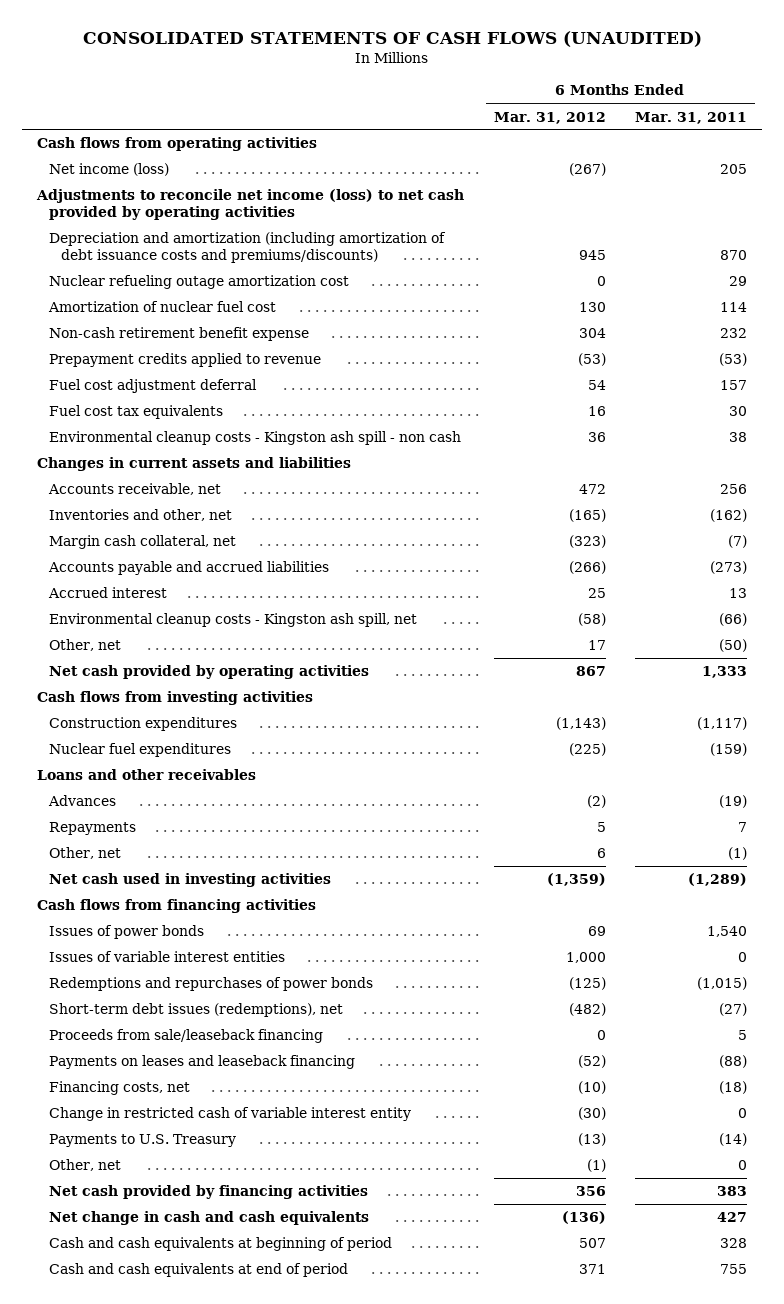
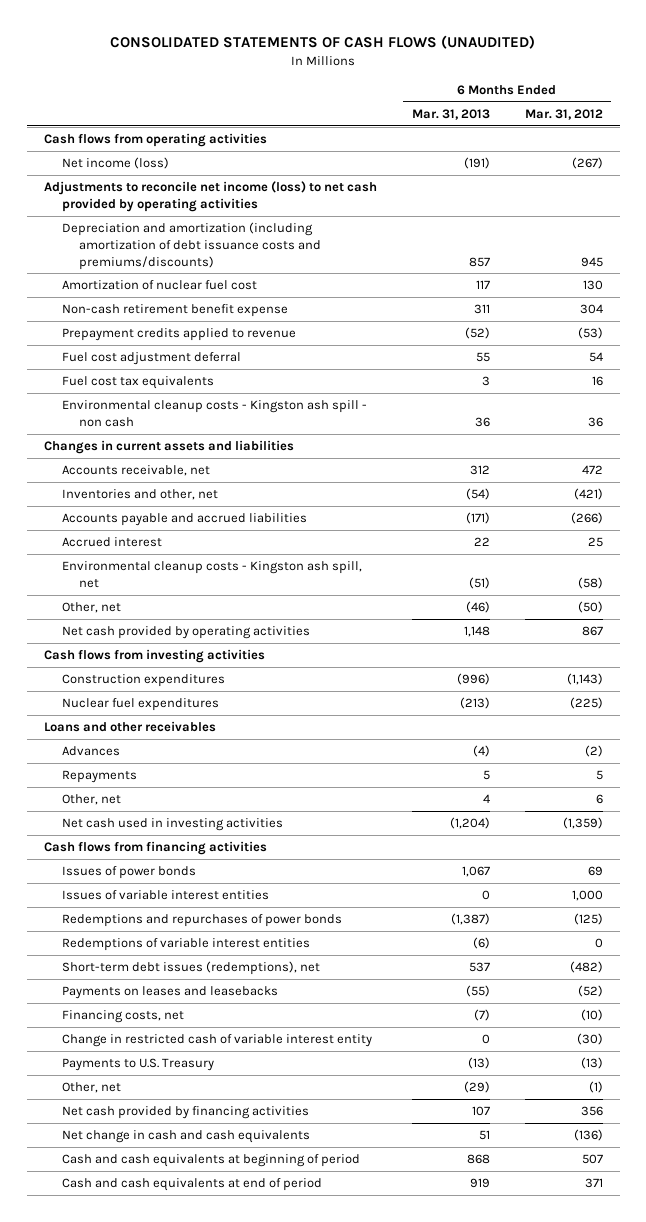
[635,111,748,124] Mar. 31, 2011 -> none
none -> [411,109,490,121] Mar. 31, 2013
[48,275,349,290] Nuclear refueling outage amortization cost -> none
[48,535,236,550] Margin cash collateral, net -> none
[568,509,606,523] (165) -> [573,488,603,501] (421)
[587,640,606,651] 17 -> [577,601,603,614] (50)
none -> [61,938,310,952] Redemptions of variable interest entities
[48,1029,323,1044] Proceeds from sale/leaseback financing -> none
[48,1055,355,1070] Payments on leases and leaseback financing -> [61,986,278,1000] Payments on leases and leasebacks

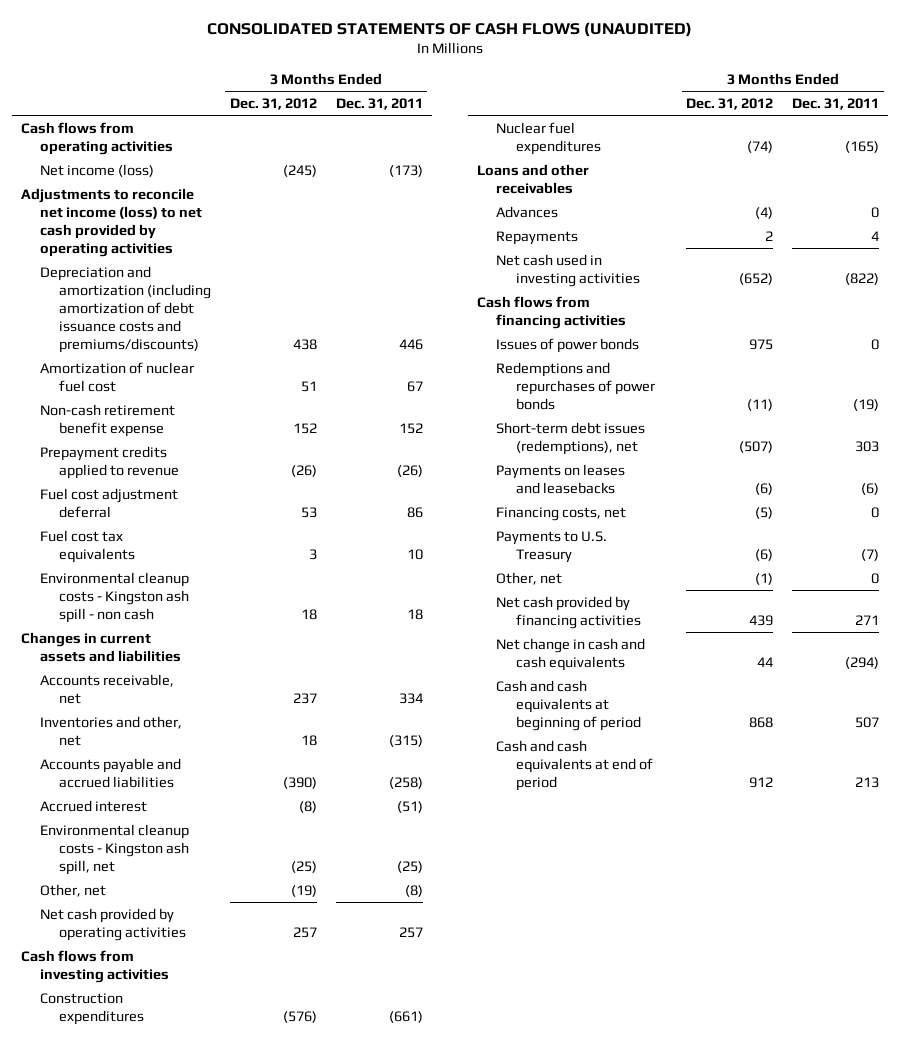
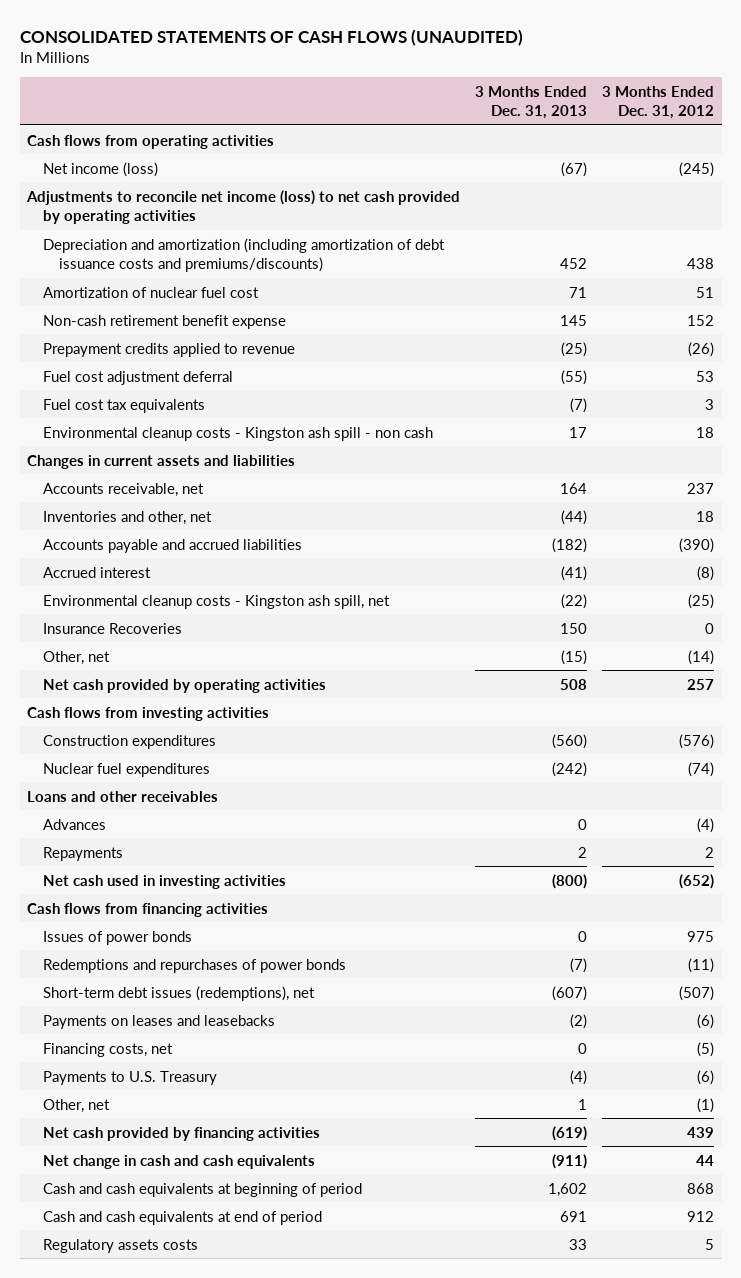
[335,98,423,111] Dec. 31, 2011 -> none
none -> [475,85,588,119] 3 Months Ended Dec. 31, 2013
none -> [43,622,183,634] Insurance Recoveries
[291,884,318,897] (19) -> [688,649,715,665] (14)
none -> [43,1238,199,1253] Regulatory assets costs

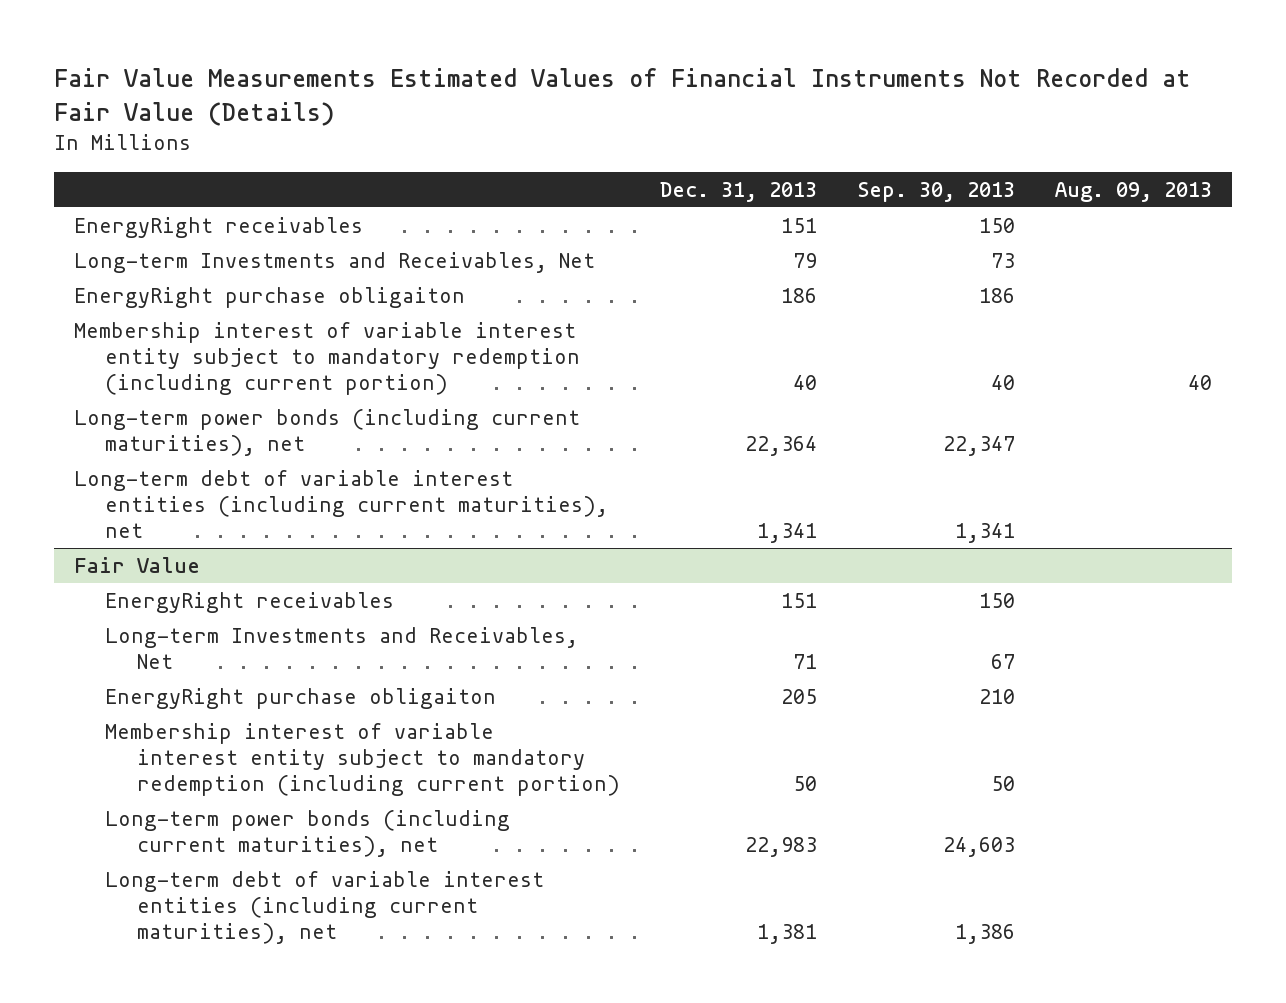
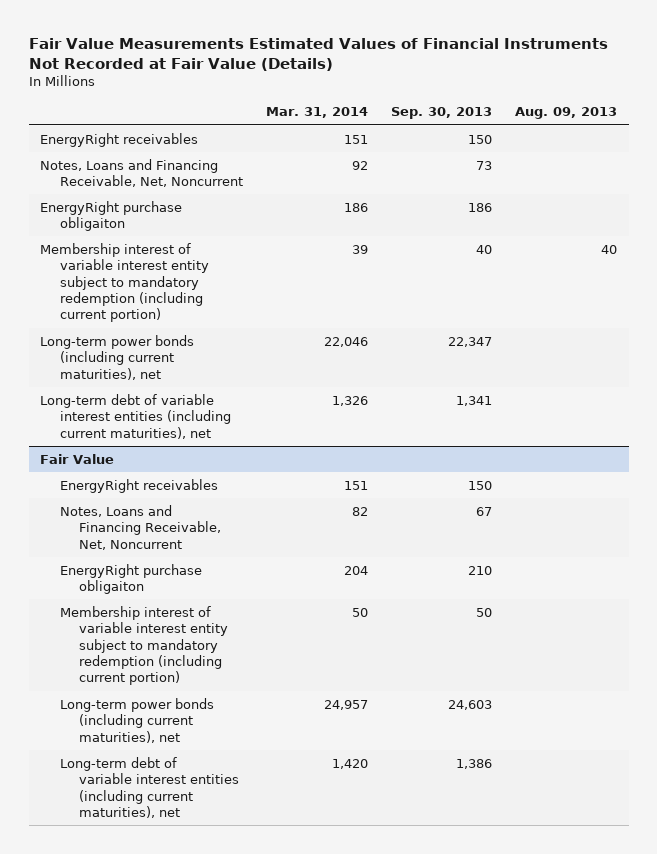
[659,181,817,202] Dec. 31, 2013 -> none
none -> [265,107,368,119] Mar. 31, 2014
[74,251,596,273] Long-term Investments and Receivables, Net -> none
none -> [40,158,243,188] Notes, Loans and Financing Receivable, Net, Noncurrent
[105,626,579,669] Long-term Investments and Receivables, Net -> none
none -> [59,504,222,550] Notes, Loans and Financing Receivable, Net, Noncurrent

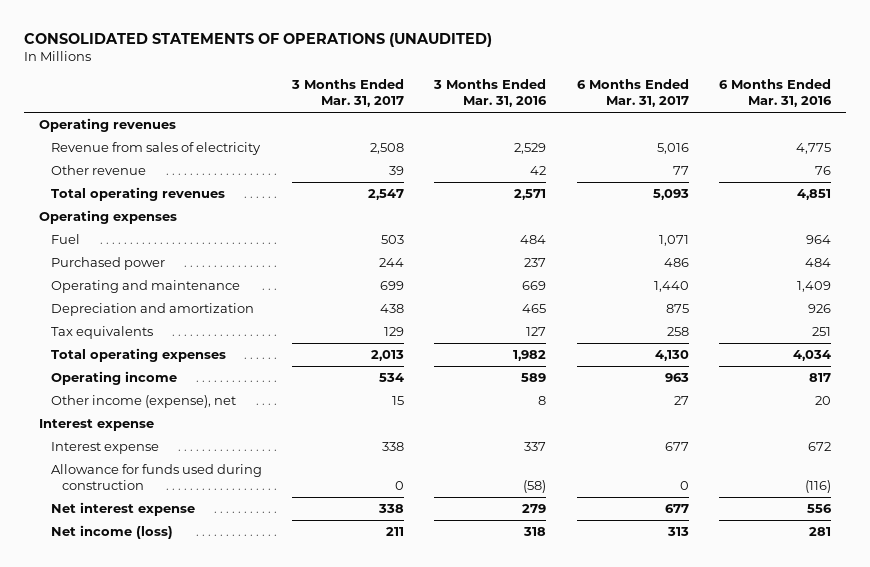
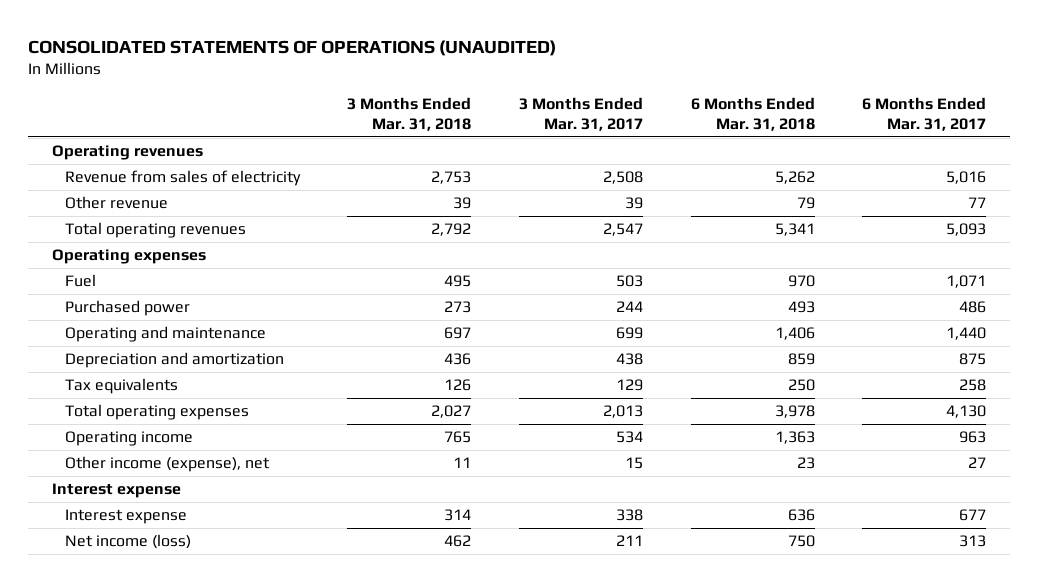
[433,79,548,108] 3 Months Ended Mar. 31, 2016 -> none
[719,79,833,108] 6 Months Ended Mar. 31, 2016 -> none
none -> [347,96,472,132] 3 Months Ended Mar. 31, 2018
none -> [690,96,815,132] 6 Months Ended Mar. 31, 2018
[50,463,262,490] Allowance for funds used during construction -> none
[50,501,195,516] Net interest expense -> none

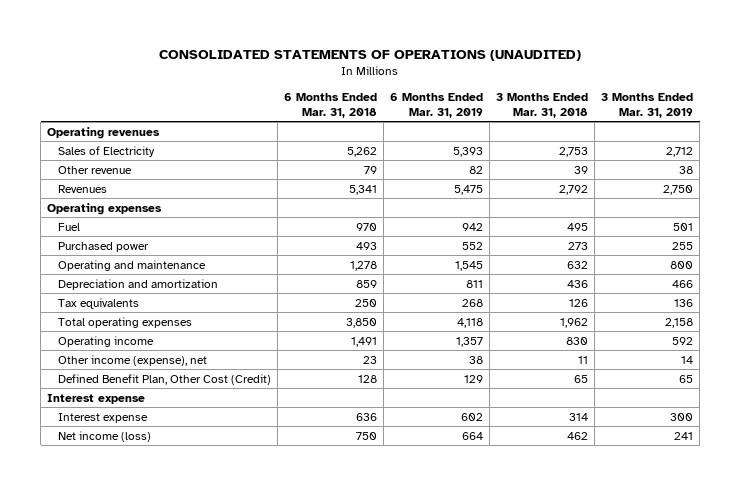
[519,96,644,132] 3 Months Ended Mar. 31, 2017 -> none
[862,96,987,132] 6 Months Ended Mar. 31, 2017 -> none
none -> [390,92,484,118] 6 Months Ended Mar. 31, 2019
none -> [601,92,694,118] 3 Months Ended Mar. 31, 2019
[64,170,301,187] Revenue from sales of electricity -> [57,145,155,157] Sales of Electricity
[64,222,246,239] Total operating revenues -> [57,184,107,193] Revenues
[444,327,472,340] 697 -> [567,260,589,269] 632
[774,327,815,341] 1,406 -> [349,260,377,271] 1,278
[431,405,472,419] 2,027 -> [560,317,589,328] 1,962
[774,405,815,419] 3,978 -> [345,317,377,328] 3,850
[444,431,472,444] 765 -> [566,336,589,345] 830
[774,431,815,445] 1,363 -> [350,336,377,347] 1,491
none -> [57,373,271,385] Defined Benefit Plan, Other Cost (Credit)

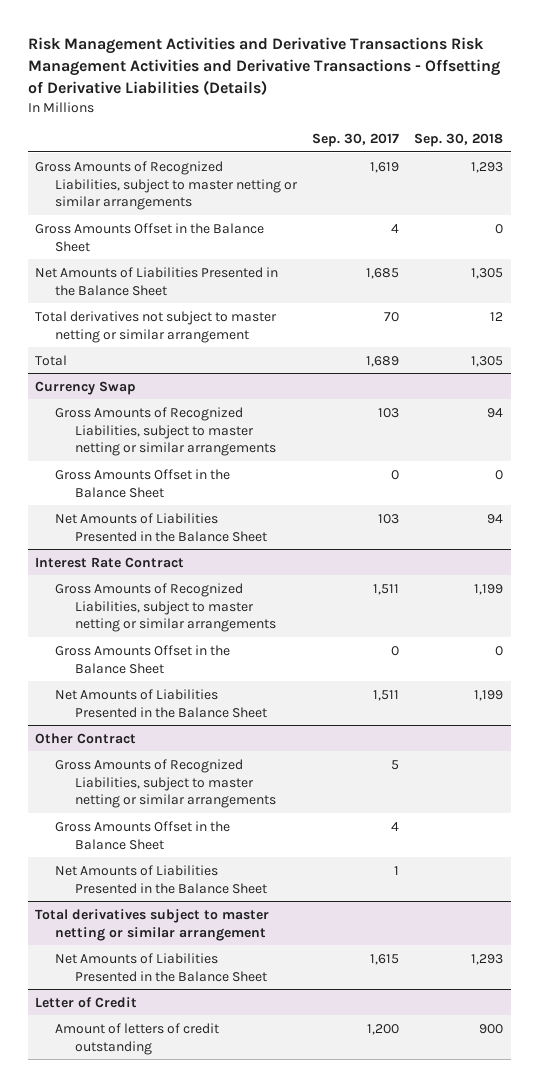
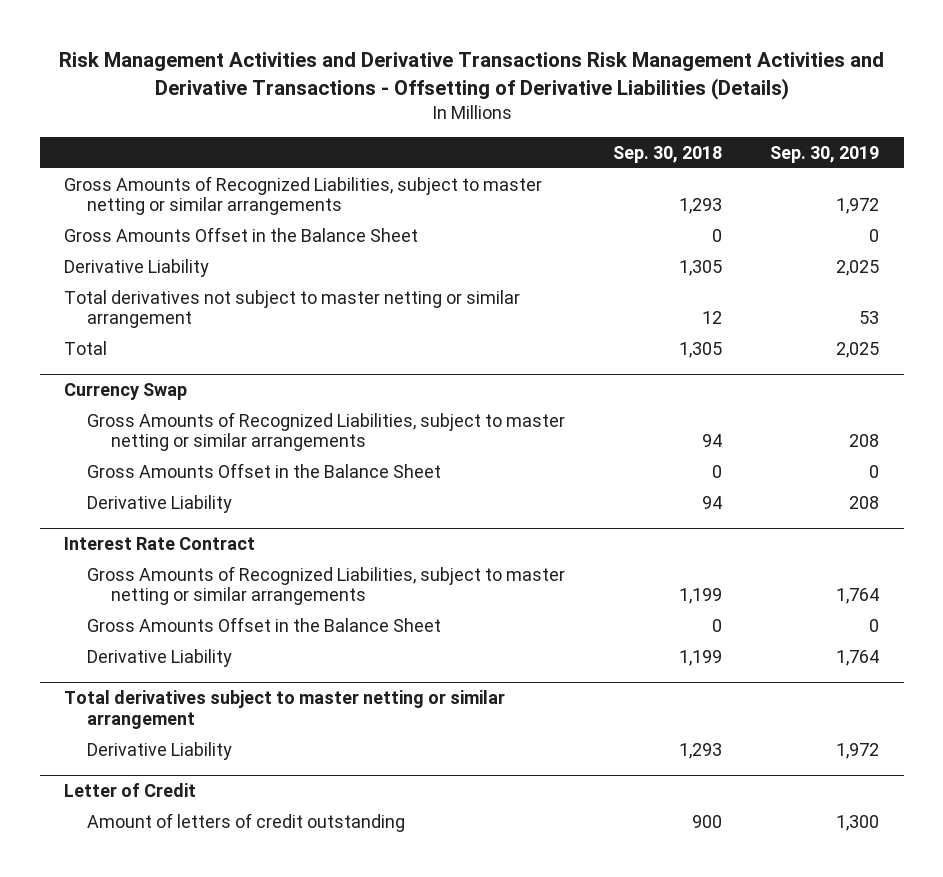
[312,133,400,148] Sep. 30, 2017 -> none
none -> [770,145,880,163] Sep. 30, 2019
[35,266,279,296] Net Amounts of Liabilities Presented in the Balance Sheet -> [63,258,209,277] Derivative Liability
[55,512,268,542] Net Amounts of Liabilities Presented in the Balance Sheet -> [87,494,233,513] Derivative Liability
[35,732,137,744] Other Contract -> none
[55,758,277,809] Gross Amounts of Recognized Liabilities, subject to master netting or similar arrangements -> none
[55,820,231,850] Gross Amounts Offset in the Balance Sheet -> none
[55,864,268,894] Net Amounts of Liabilities Presented in the Balance Sheet -> none
[55,688,268,718] Net Amounts of Liabilities Presented in the Balance Sheet -> [87,648,233,667] Derivative Liability
[55,952,268,982] Net Amounts of Liabilities Presented in the Balance Sheet -> [87,741,233,760] Derivative Liability

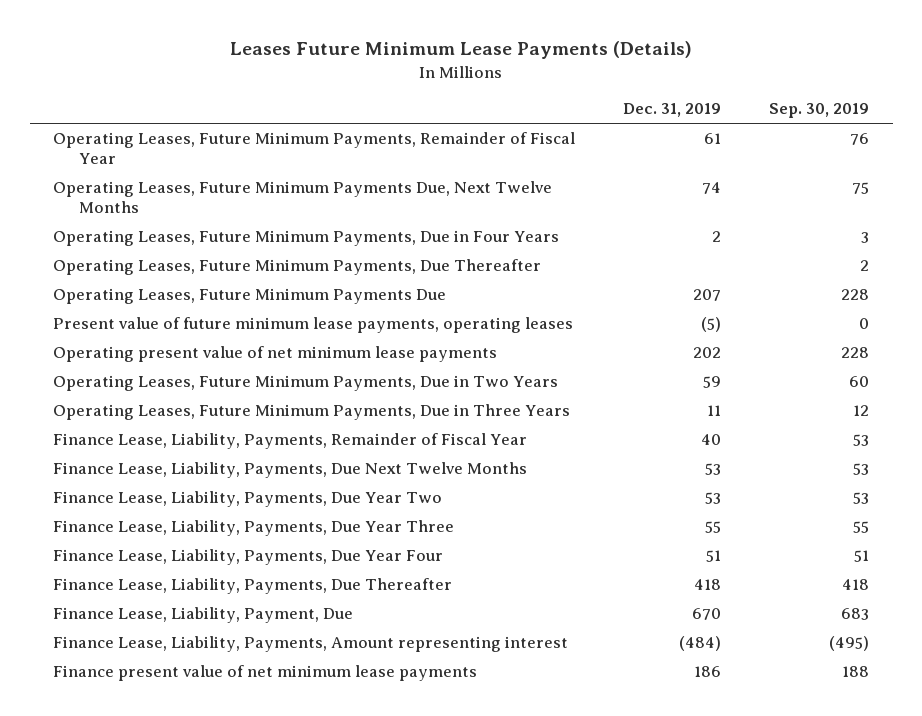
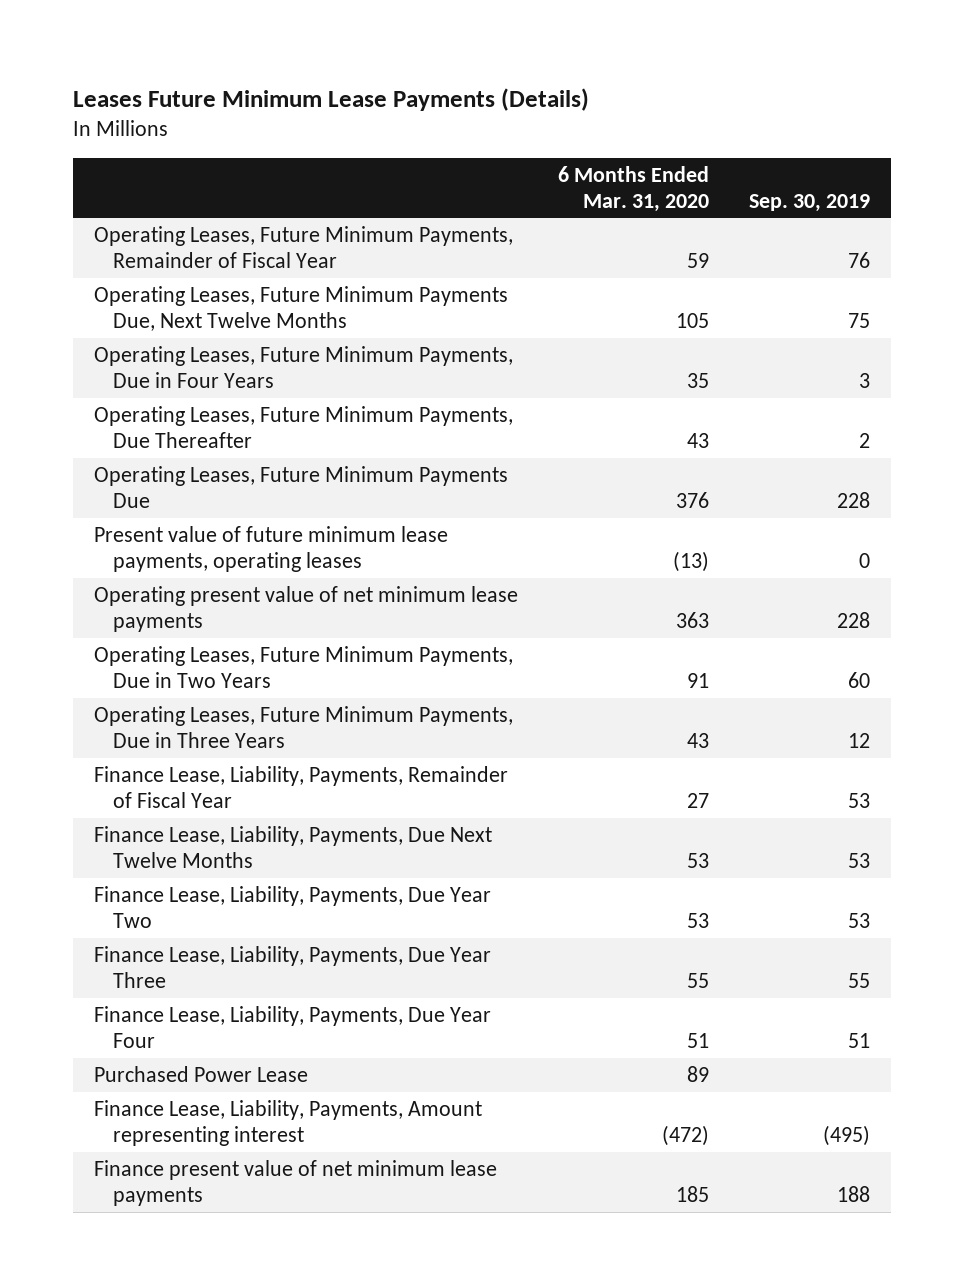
[623,103,722,118] Dec. 31, 2019 -> none
none -> [557,165,709,212] 6 Months Ended Mar. 31, 2020
[53,578,453,595] Finance Lease, Liability, Payments, Due Thereafter -> none
[53,607,354,624] Finance Lease, Liability, Payment, Due -> none
none -> [93,1065,308,1082] Purchased Power Lease

